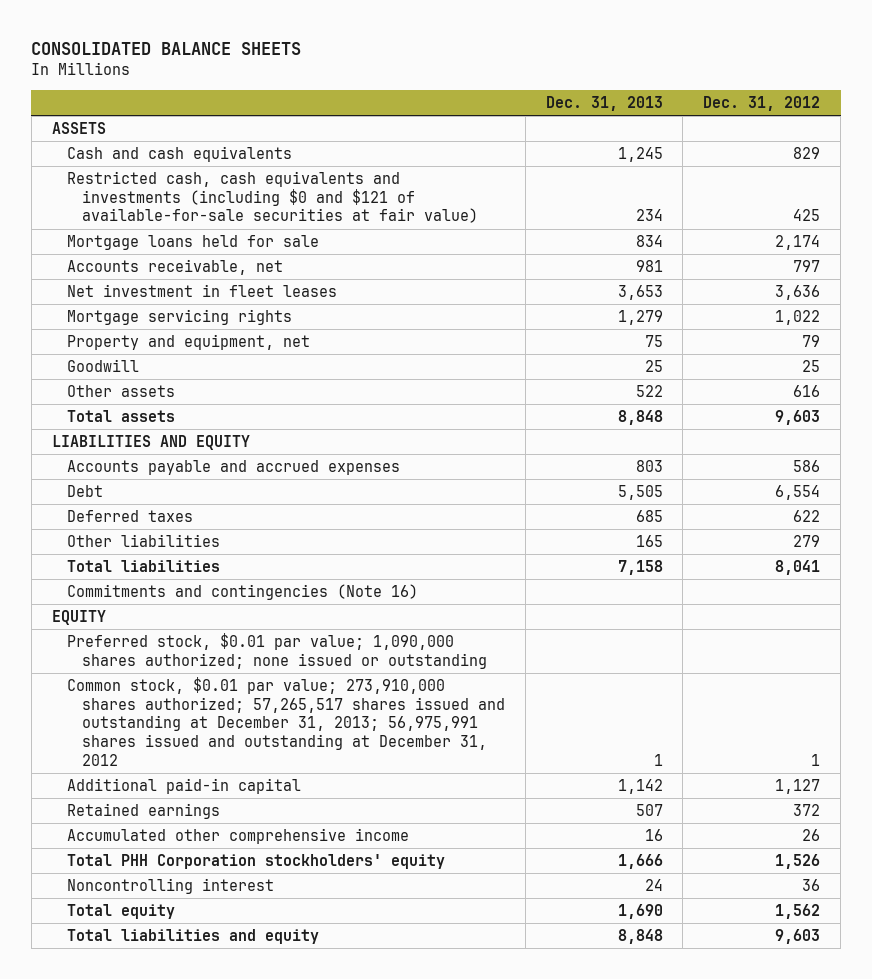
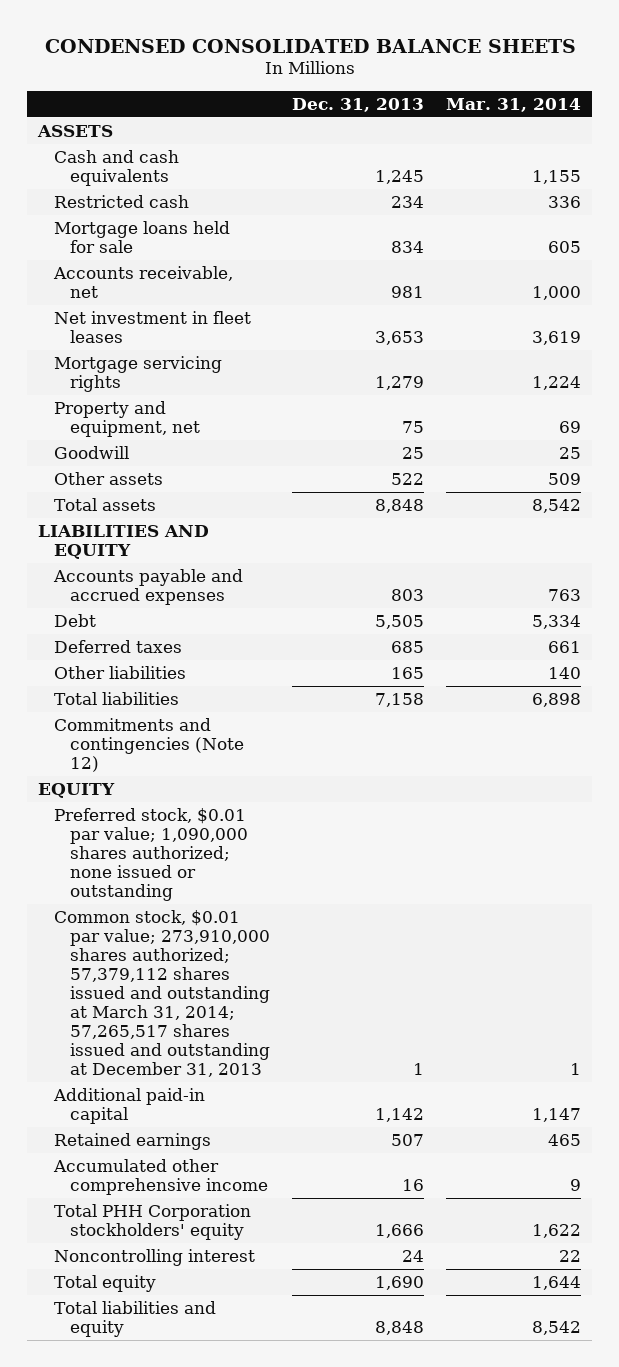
[31,41,302,55] CONSOLIDATED BALANCE SHEETS -> [44,38,576,53] CONDENSED CONSOLIDATED BALANCE SHEETS
[703,95,821,111] Dec. 31, 2012 -> none
none -> [445,97,581,112] Mar. 31, 2014
[66,171,478,224] Restricted cash, cash equivalents and investments (including $0 and $121 of available-for-sale securities at fair value) -> [53,194,189,208] Restricted cash
[66,584,418,601] Commitments and contingencies (Note 16) -> [53,717,244,773] Commitments and contingencies (Note 12)
[66,677,505,766] Common stock, $0.01 par value; 273,910,000 shares authorized; 57,265,517 shares issued and outstanding at December 31, 2013; 56,975,991 shares issued and outstanding at December 31, 2012 -> [53,909,270,1078] Common stock, $0.01 par value; 273,910,000 shares authorized; 57,379,112 shares issued and outstanding at March 31, 2014; 57,265,517 shares issued and outstanding at December 31, 2013

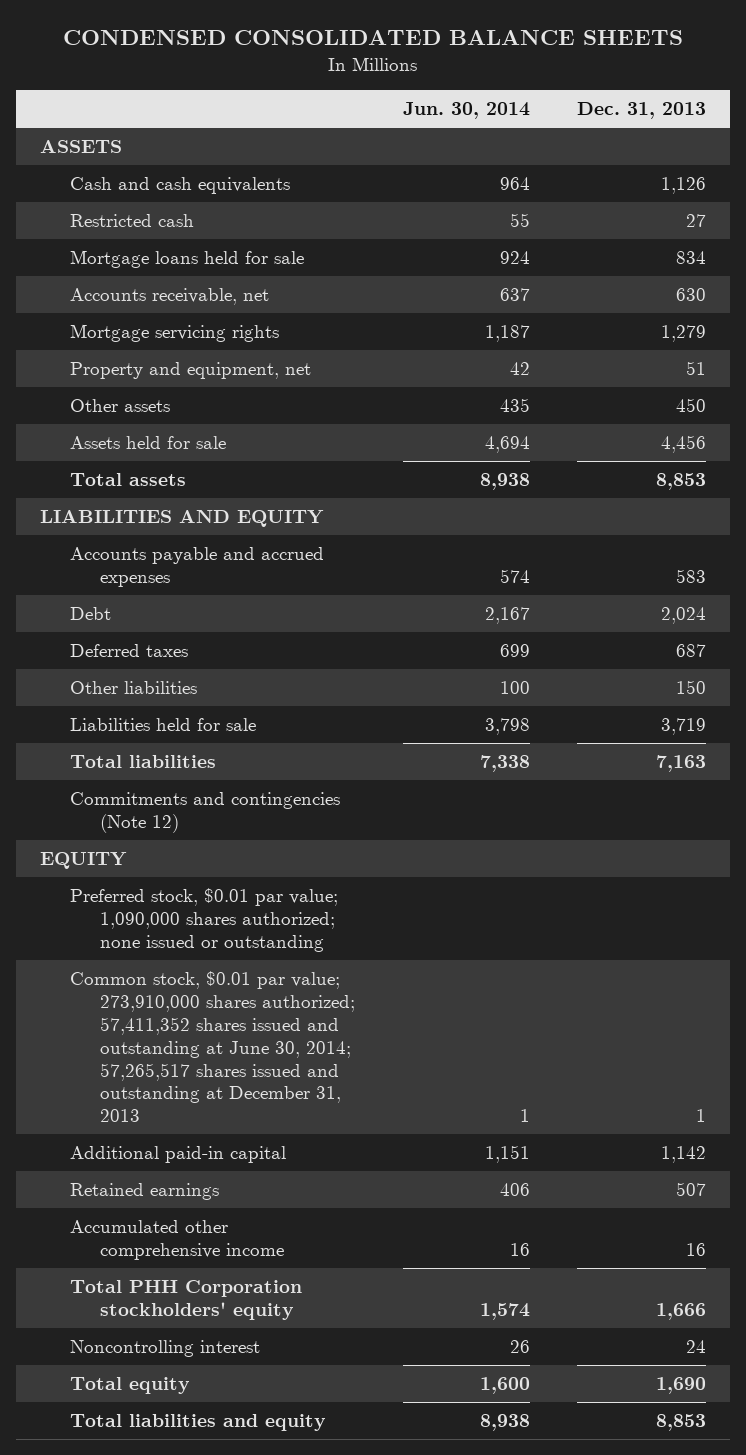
[445,97,581,112] Mar. 31, 2014 -> none
none -> [402,102,530,120] Jun. 30, 2014
[374,169,424,184] 1,245 -> [660,176,706,194] 1,126
[390,195,424,208] 234 -> [685,213,706,227] 27
[53,310,251,343] Net investment in fleet leases -> none
[390,285,424,298] 981 -> [675,287,706,301] 630
[53,445,129,459] Goodwill -> none
[401,420,424,433] 75 -> [685,360,706,375] 51
[390,472,424,485] 522 -> [675,397,706,412] 450
none -> [69,435,226,449] Assets held for sale
[374,498,424,513] 8,848 -> [655,472,706,490] 8,853
[390,588,424,601] 803 -> [675,568,706,583] 583
[374,614,424,629] 5,505 -> [660,606,706,624] 2,024
[390,640,424,653] 685 -> [675,643,706,657] 687
[390,666,424,679] 165 -> [675,679,706,694] 150
none -> [69,717,256,731] Liabilities held for sale
[374,692,424,707] 7,158 -> [655,754,706,772] 7,163
[53,909,270,1078] Common stock, $0.01 par value; 273,910,000 shares authorized; 57,379,112 shares issued and outstanding at March 31, 2014; 57,265,517 shares issued and outstanding at December 31, 2013 -> [69,970,356,1123] Common stock, $0.01 par value; 273,910,000 shares authorized; 57,411,352 shares issued and outstanding at June 30, 2014; 57,265,517 shares issued and outstanding at December 31, 2013
[374,1320,424,1335] 8,848 -> [655,1413,706,1431] 8,853

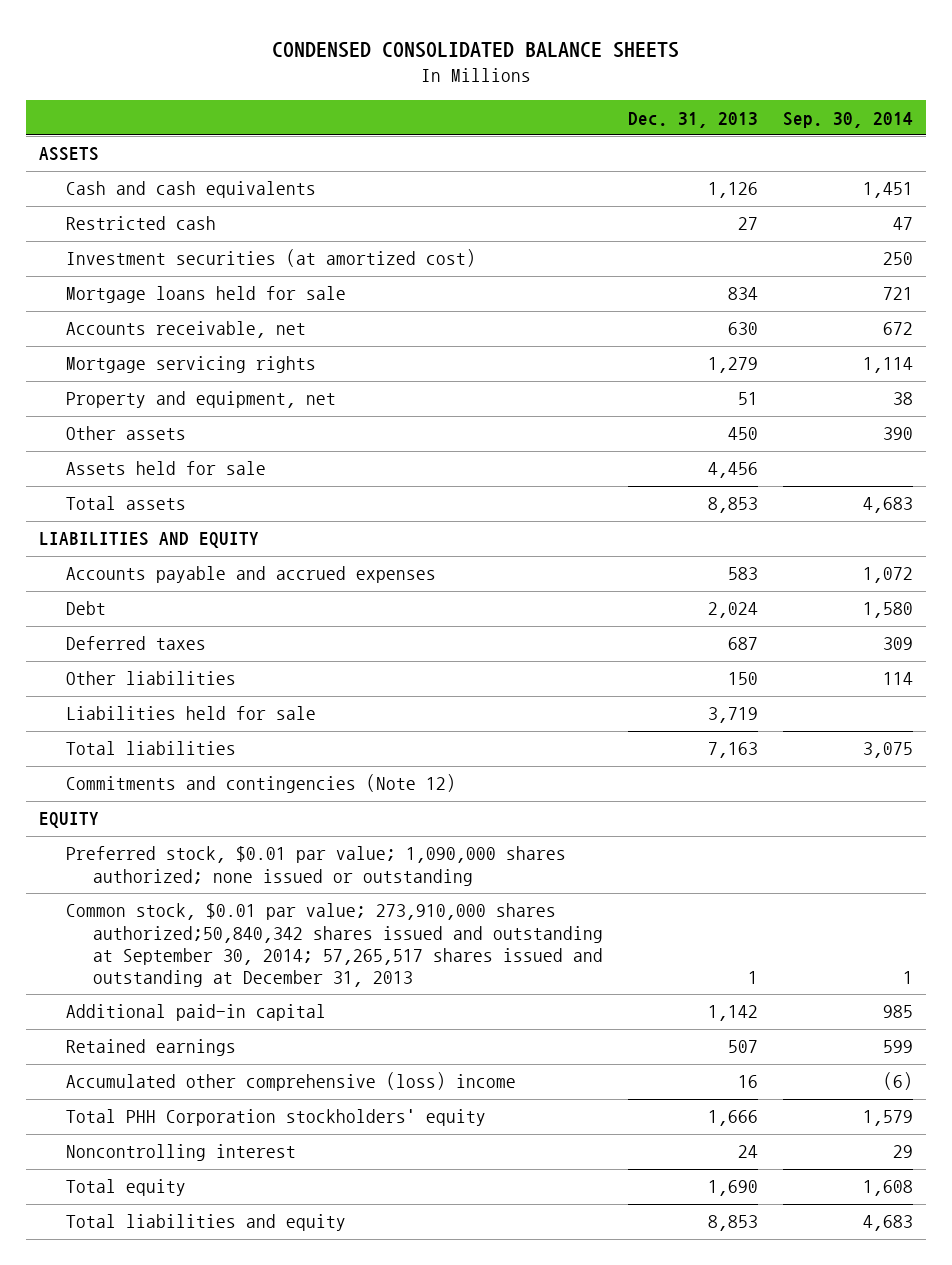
[402,102,530,120] Jun. 30, 2014 -> none
none -> [783,111,914,128] Sep. 30, 2014
none -> [65,249,476,268] Investment securities (at amortized cost)
[69,970,356,1123] Common stock, $0.01 par value; 273,910,000 shares authorized; 57,411,352 shares issued and outstanding at June 30, 2014; 57,265,517 shares issued and outstanding at December 31, 2013 -> [65,903,604,988] Common stock, $0.01 par value; 273,910,000 shares authorized;50,840,342 shares issued and outstanding at September 30, 2014; 57,265,517 shares issued and outstanding at December 31, 2013
[69,1219,285,1260] Accumulated other comprehensive income -> [65,1072,516,1092] Accumulated other comprehensive (loss) income

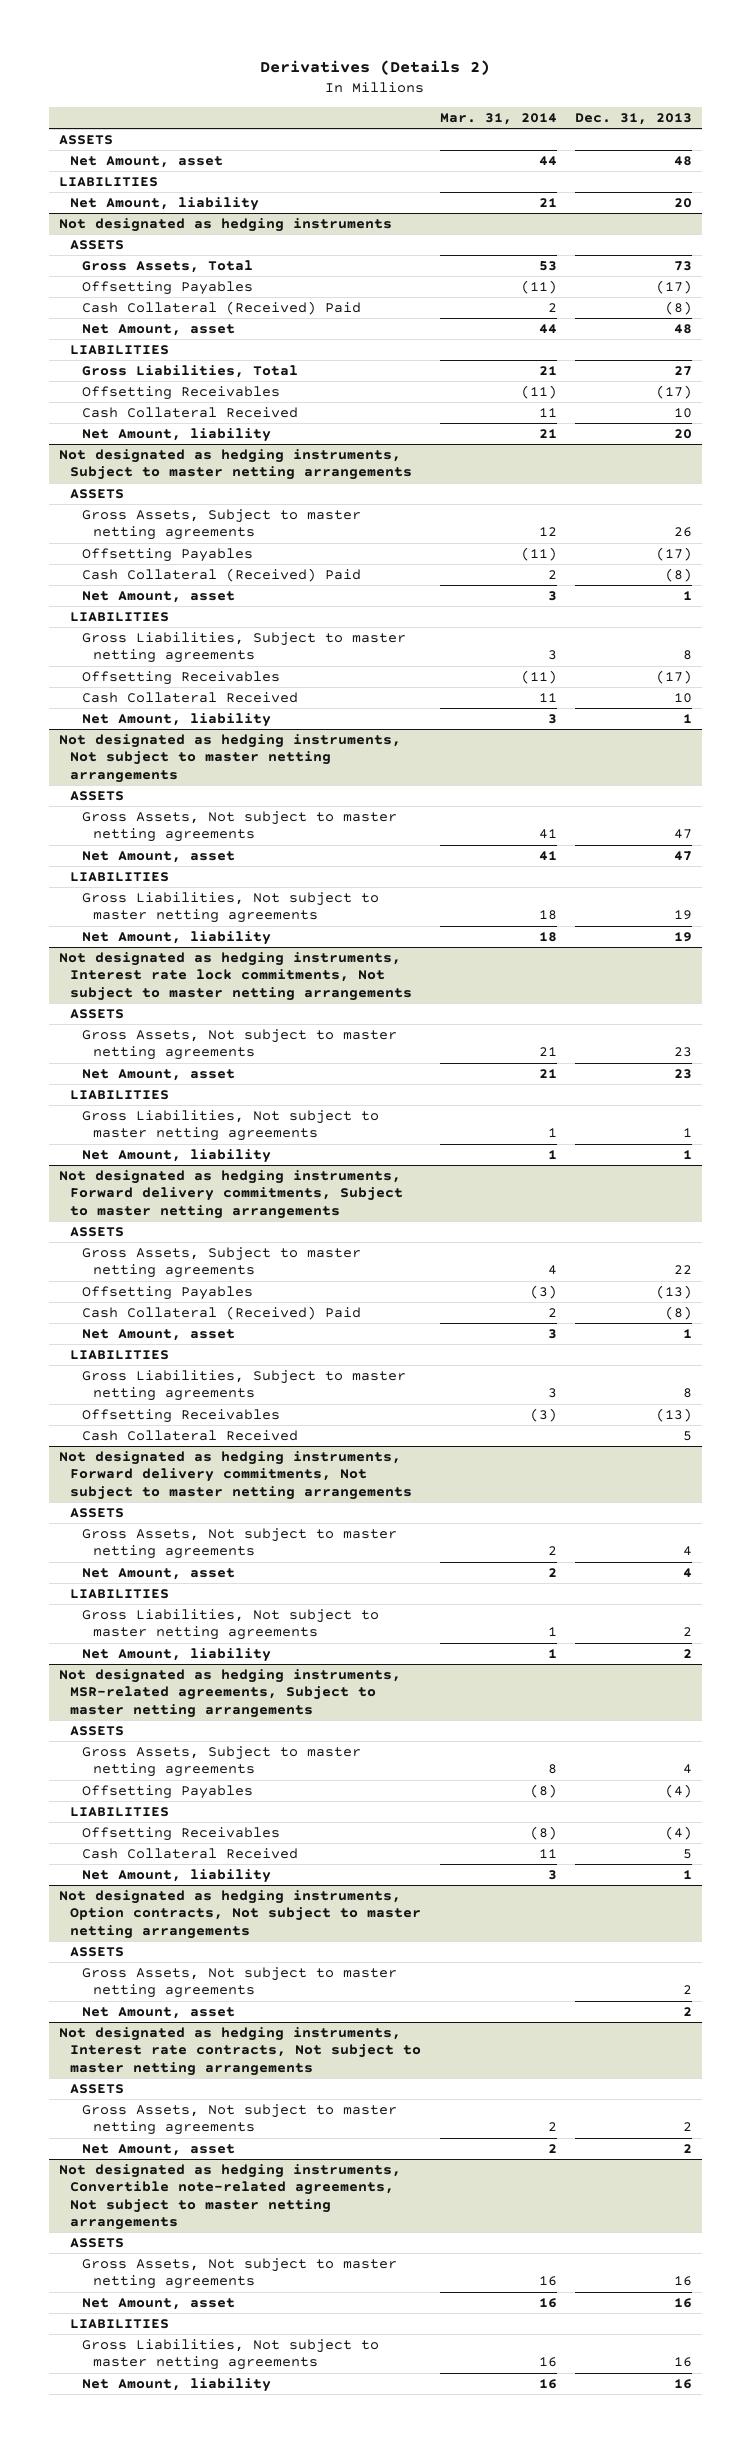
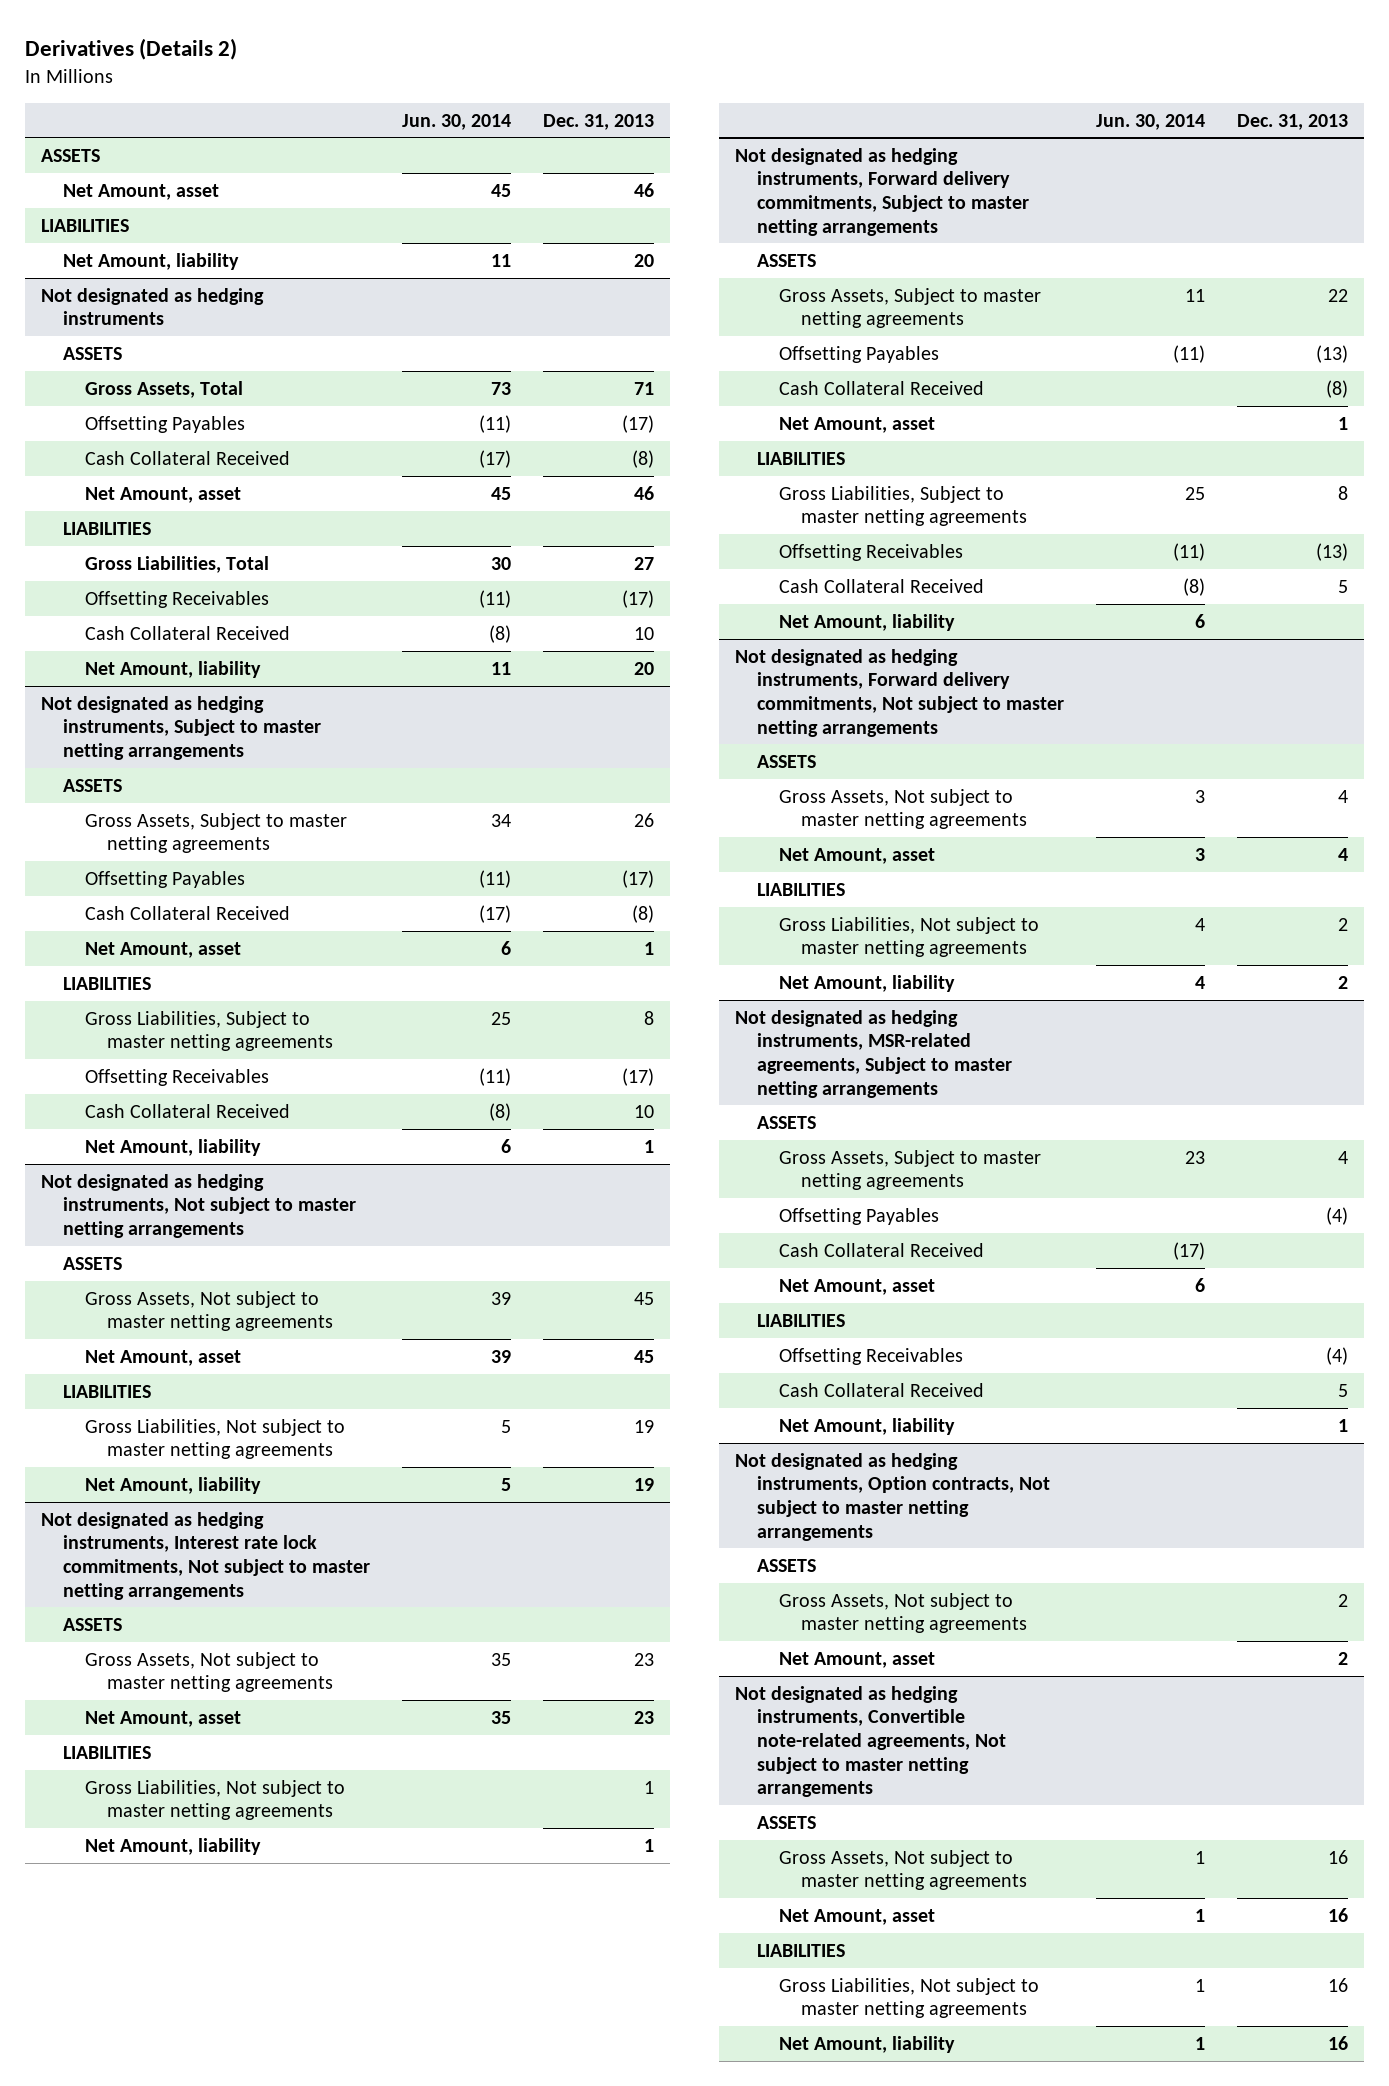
[439,112,557,125] Mar. 31, 2014 -> none
none -> [401,113,511,130] Jun. 30, 2014
[674,155,693,166] 48 -> [633,182,654,197] 46
[674,260,693,271] 73 -> [633,381,654,395] 71
[81,300,361,315] Cash Collateral (Received) Paid -> [84,450,290,465] Cash Collateral Received
[674,323,693,334] 48 -> [633,485,654,500] 46
[81,567,361,582] Cash Collateral (Received) Paid -> [84,905,290,920] Cash Collateral Received
[674,829,693,840] 47 -> [633,1291,654,1305] 45
[674,850,693,861] 47 -> [633,1349,654,1363] 45
[81,1305,361,1320] Cash Collateral (Received) Paid -> [779,380,985,395] Cash Collateral Received
none -> [779,613,956,631] Net Amount, liability
none -> [779,1242,985,1257] Cash Collateral Received
none -> [779,1278,936,1295] Net Amount, asset
[58,2026,422,2076] Not designated as hedging instruments, Interest rate contracts, Not subject to master netting arrangements -> none
[70,2083,125,2094] ASSETS -> none
[81,2103,397,2136] Gross Assets, Not subject to master netting agreements -> none
[81,2143,235,2156] Net Amount, asset -> none

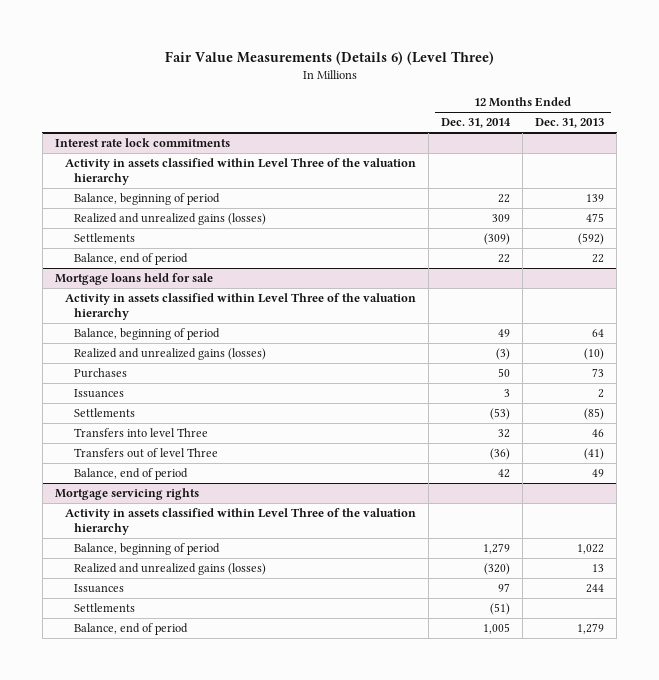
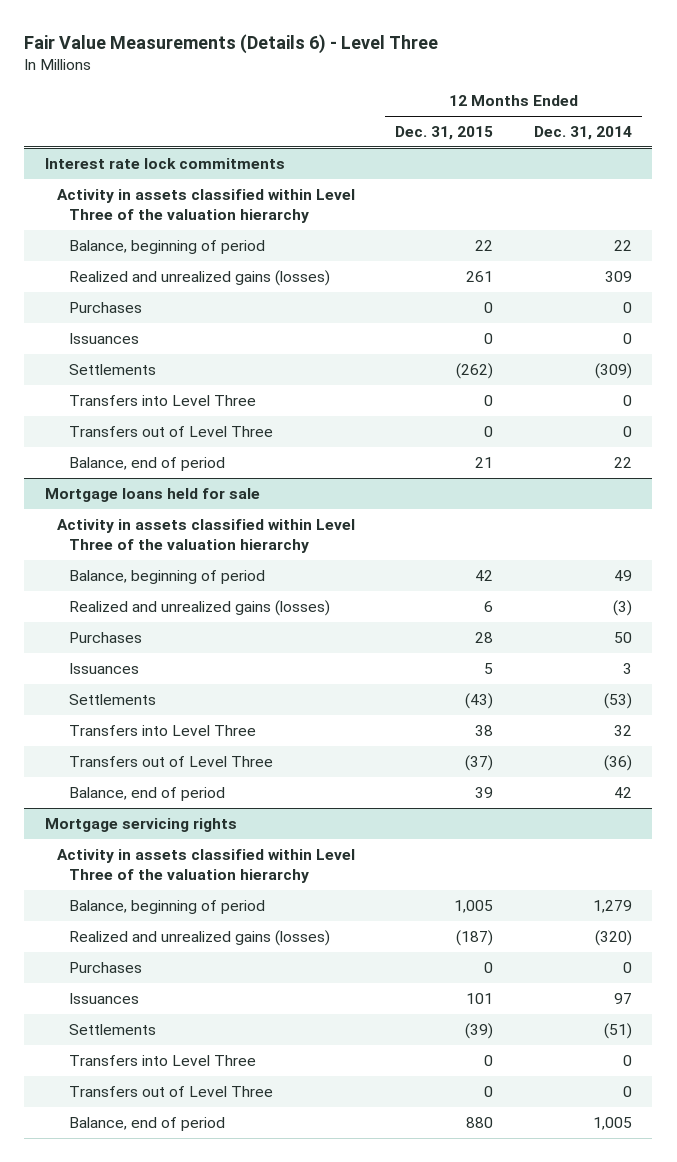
[164,50,494,65] Fair Value Measurements (Details 6) (Level Three) -> [24,33,439,54] Fair Value Measurements (Details 6) - Level Three
[535,118,605,129] Dec. 31, 2013 -> none
none -> [395,126,494,141] Dec. 31, 2015
none -> [68,301,142,313] Purchases
none -> [68,332,139,344] Issuances
none -> [68,394,256,406] Transfers into Level Three
none -> [68,425,273,437] Transfers out of Level Three
[74,428,209,438] Transfers into level Three -> [68,724,256,736] Transfers into Level Three
[74,448,219,459] Transfers out of level Three -> [68,755,273,767] Transfers out of Level Three
none -> [68,961,142,973] Purchases
none -> [68,1054,256,1066] Transfers into Level Three
none -> [68,1085,273,1097] Transfers out of Level Three

